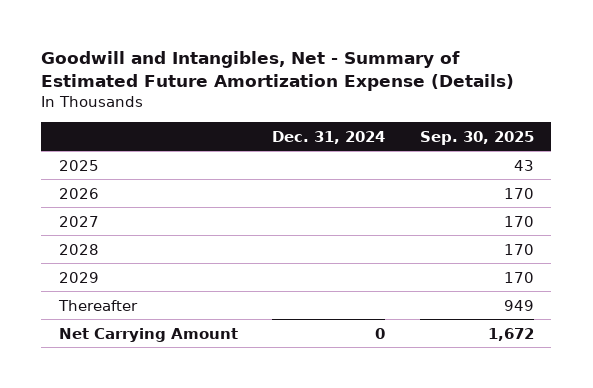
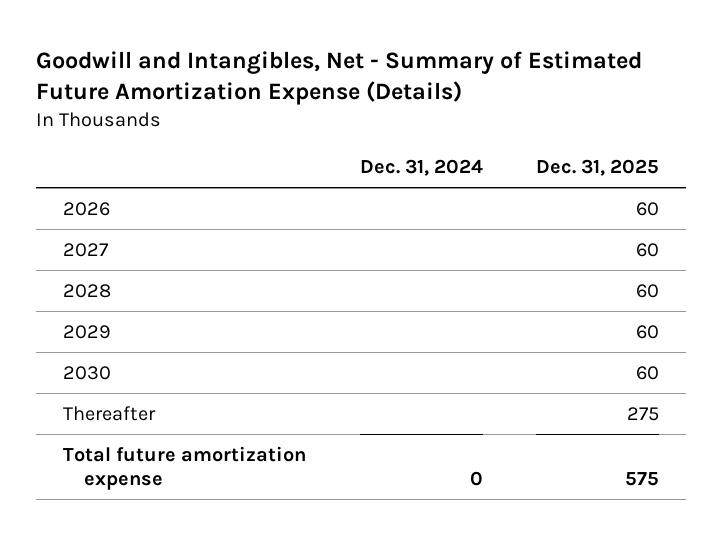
[419,130,534,145] Sep. 30, 2025 -> none
none -> [536,159,660,177] Dec. 31, 2025
[58,159,99,171] 2025 -> none
none -> [62,365,111,380] 2030
[58,327,238,342] Net Carrying Amount -> [62,445,306,491] Total future amortization expense

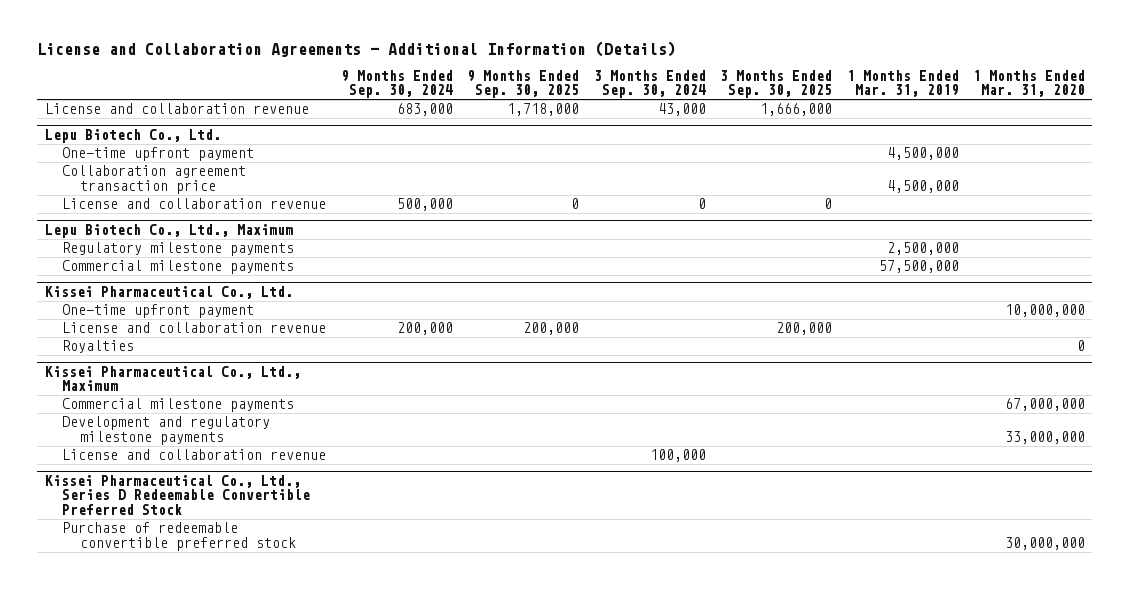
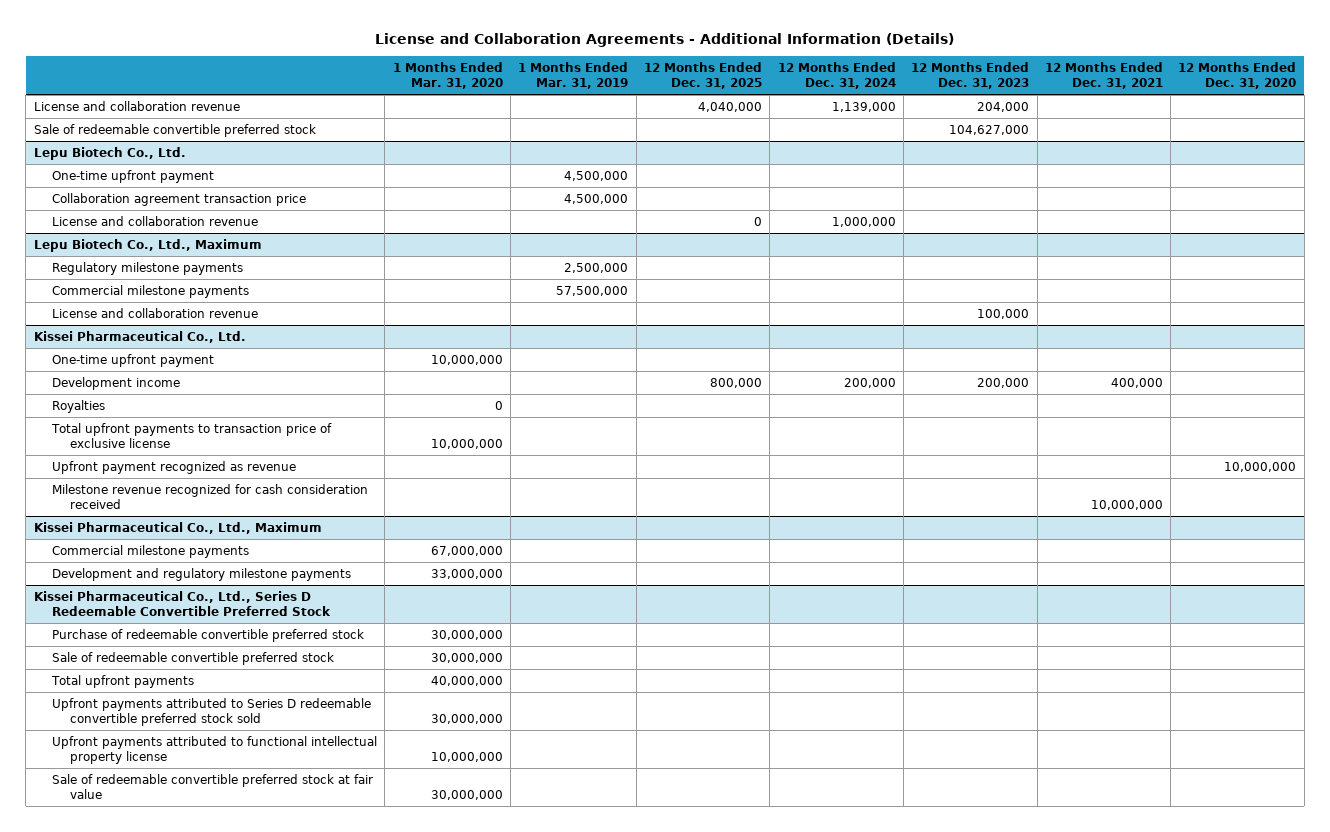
[340,69,453,99] 9 Months Ended Sep. 30, 2024 -> none
[467,69,580,99] 9 Months Ended Sep. 30, 2025 -> none
[593,69,706,99] 3 Months Ended Sep. 30, 2024 -> none
[720,69,833,99] 3 Months Ended Sep. 30, 2025 -> none
none -> [643,62,762,89] 12 Months Ended Dec. 31, 2025
none -> [777,62,896,89] 12 Months Ended Dec. 31, 2024
none -> [911,62,1030,89] 12 Months Ended Dec. 31, 2023
none -> [1044,62,1163,89] 12 Months Ended Dec. 31, 2021
none -> [1178,62,1297,89] 12 Months Ended Dec. 31, 2020
none -> [33,123,316,137] Sale of redeemable convertible preferred stock
none -> [51,307,258,318] License and collaboration revenue
[62,322,327,334] License and collaboration revenue -> none
none -> [51,376,180,390] Development income
none -> [50,422,332,448] Total upfront payments to transaction price of exclusive license
none -> [51,460,296,474] Upfront payment recognized as revenue
none -> [51,483,368,509] Milestone revenue recognized for cash consideration received
[62,449,327,461] License and collaboration revenue -> none
none -> [51,651,334,665] Sale of redeemable convertible preferred stock
none -> [50,674,194,688] Total upfront payments
none -> [51,697,371,726] Upfront payments attributed to Series D redeemable convertible preferred stock sold
none -> [51,735,377,764] Upfront payments attributed to functional intellectual property license
none -> [51,773,373,799] Sale of redeemable convertible preferred stock at fair value

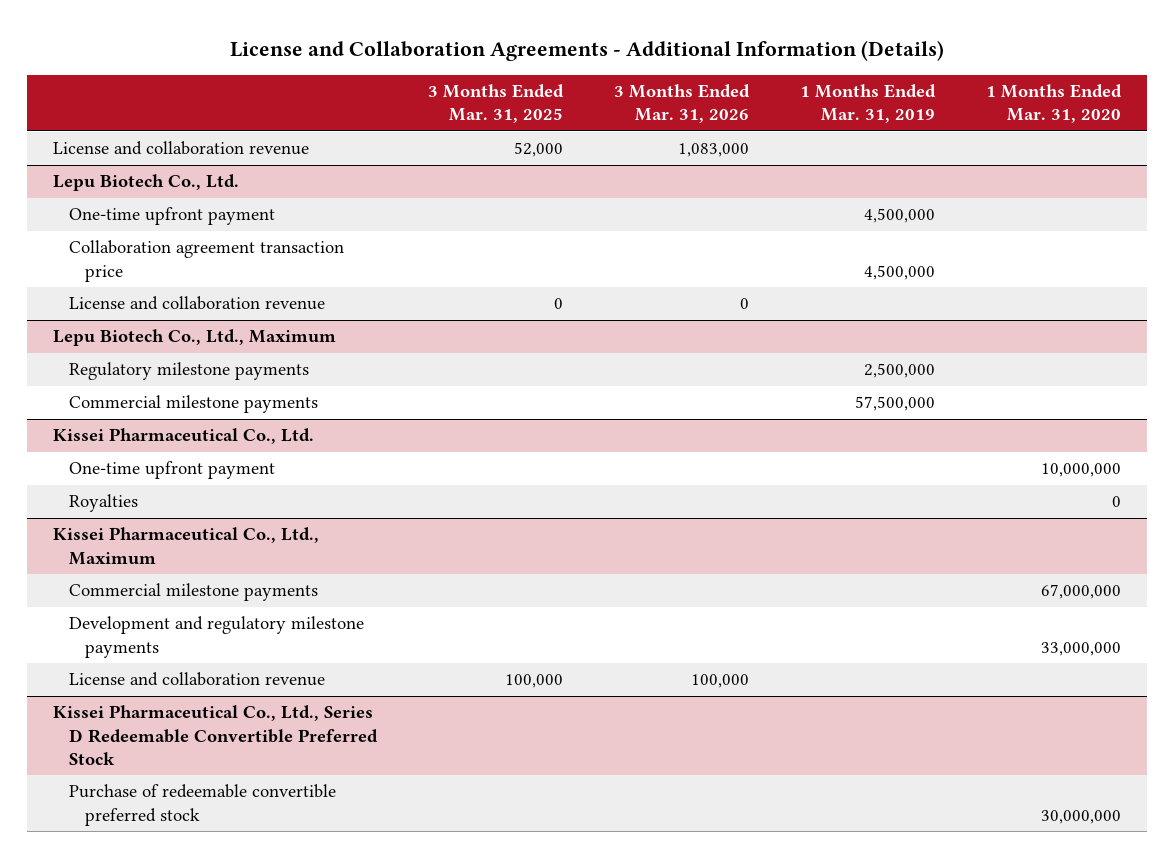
[643,62,762,89] 12 Months Ended Dec. 31, 2025 -> none
[777,62,896,89] 12 Months Ended Dec. 31, 2024 -> none
[911,62,1030,89] 12 Months Ended Dec. 31, 2023 -> none
[1044,62,1163,89] 12 Months Ended Dec. 31, 2021 -> none
[1178,62,1297,89] 12 Months Ended Dec. 31, 2020 -> none
none -> [428,84,565,124] 3 Months Ended Mar. 31, 2025
none -> [614,84,751,124] 3 Months Ended Mar. 31, 2026
[33,123,316,137] Sale of redeemable convertible preferred stock -> none
[51,307,258,318] License and collaboration revenue -> none
[51,376,180,390] Development income -> none
[50,422,332,448] Total upfront payments to transaction price of exclusive license -> none
[51,460,296,474] Upfront payment recognized as revenue -> none
[51,483,368,509] Milestone revenue recognized for cash consideration received -> none
none -> [68,672,325,687] License and collaboration revenue
[51,651,334,665] Sale of redeemable convertible preferred stock -> none
[50,674,194,688] Total upfront payments -> none
[51,697,371,726] Upfront payments attributed to Series D redeemable convertible preferred stock sold -> none
[51,735,377,764] Upfront payments attributed to functional intellectual property license -> none
[51,773,373,799] Sale of redeemable convertible preferred stock at fair value -> none

